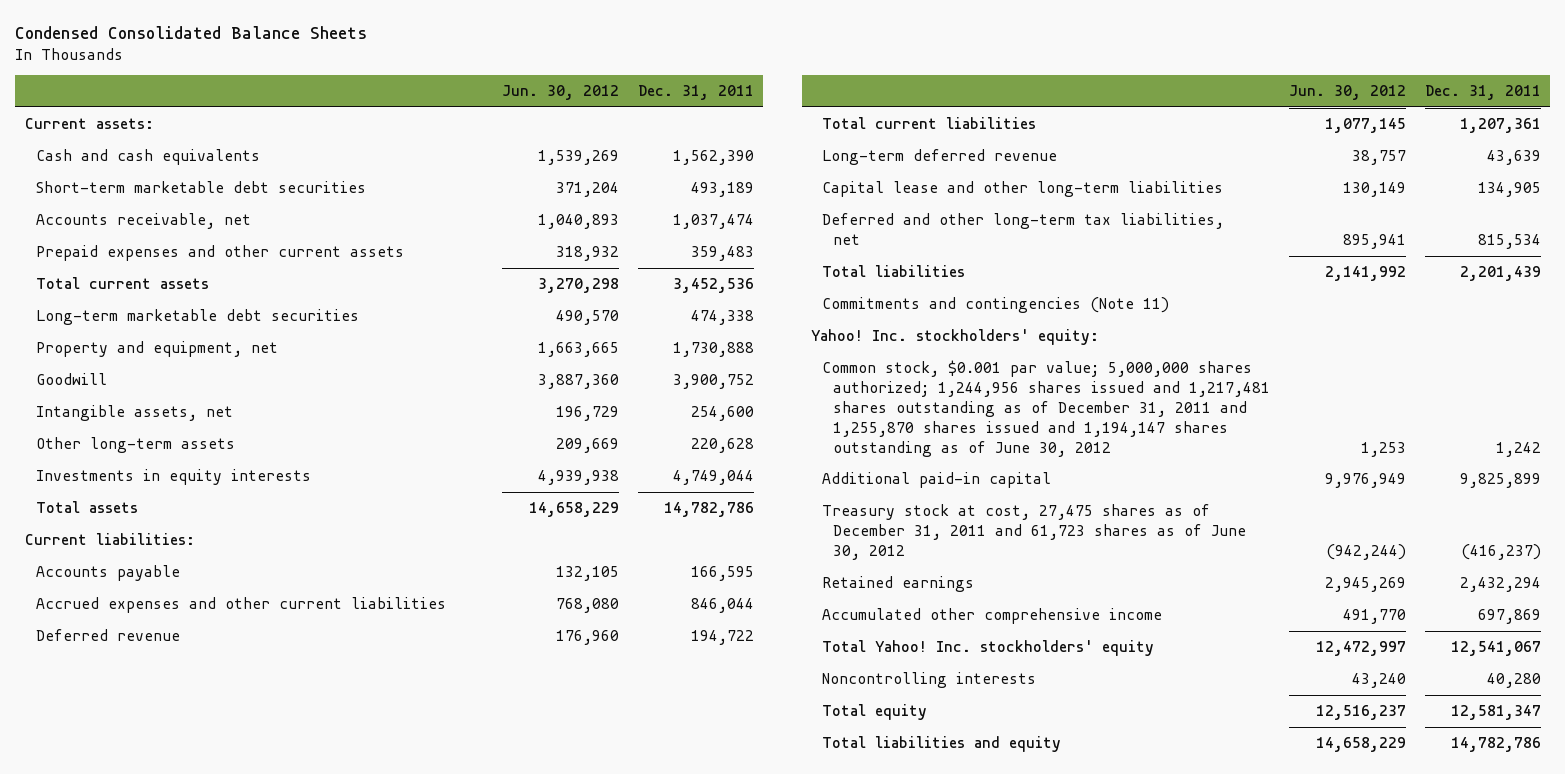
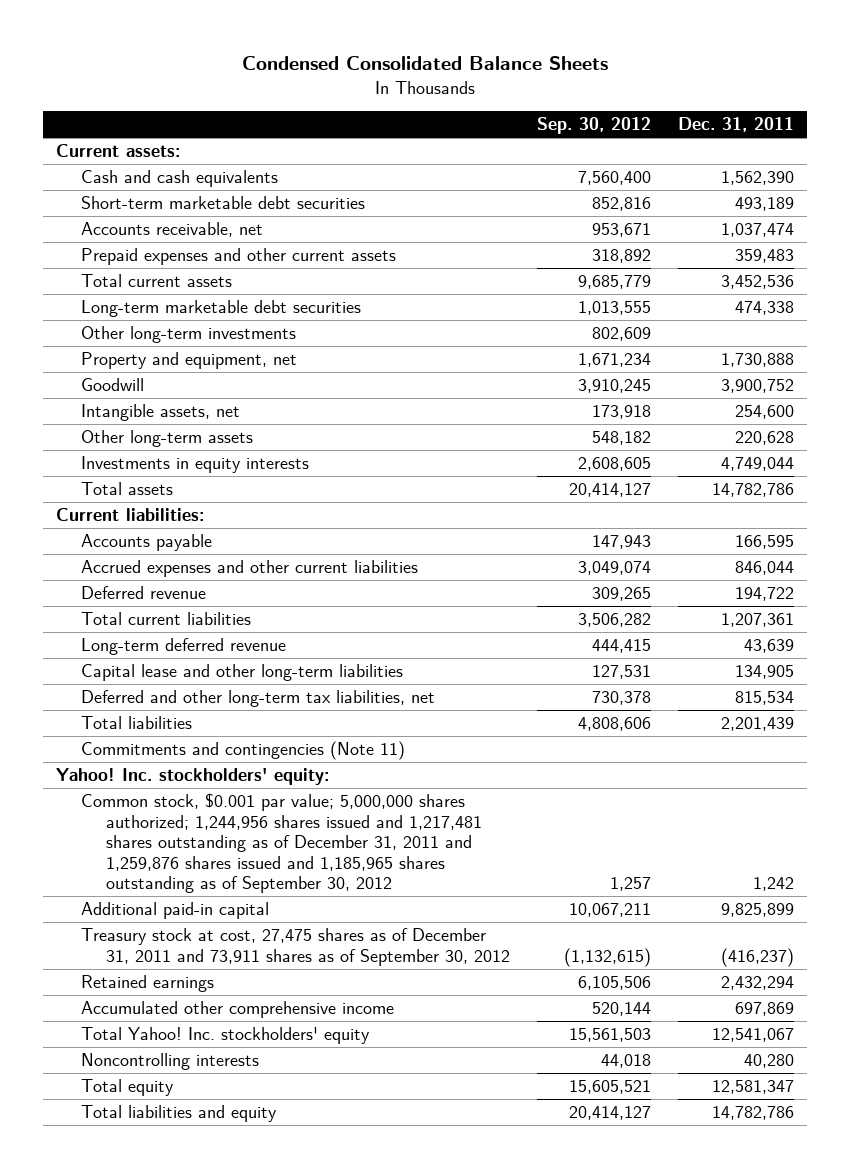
[502,85,620,101] Jun. 30, 2012 -> none
none -> [536,117,651,135] Sep. 30, 2012
none -> [80,326,296,344] Other long-term investments
[822,360,1271,457] Common stock, $0.001 par value; 5,000,000 shares authorized; 1,244,956 shares issued and 1,217,481 shares outstanding as of December 31, 2011 and 1,255,870 shares issued and 1,194,147 shares outstanding as of June 30, 2012 -> [80,793,482,894] Common stock, $0.001 par value; 5,000,000 shares authorized; 1,244,956 shares issued and 1,217,481 shares outstanding as of December 31, 2011 and 1,259,876 shares issued and 1,185,965 shares outstanding as of September 30, 2012
[822,504,1247,560] Treasury stock at cost, 27,475 shares as of December 31, 2011 and 61,723 shares as of June 30, 2012 -> [80,928,510,966] Treasury stock at cost, 27,475 shares as of December 31, 2011 and 73,911 shares as of September 30, 2012

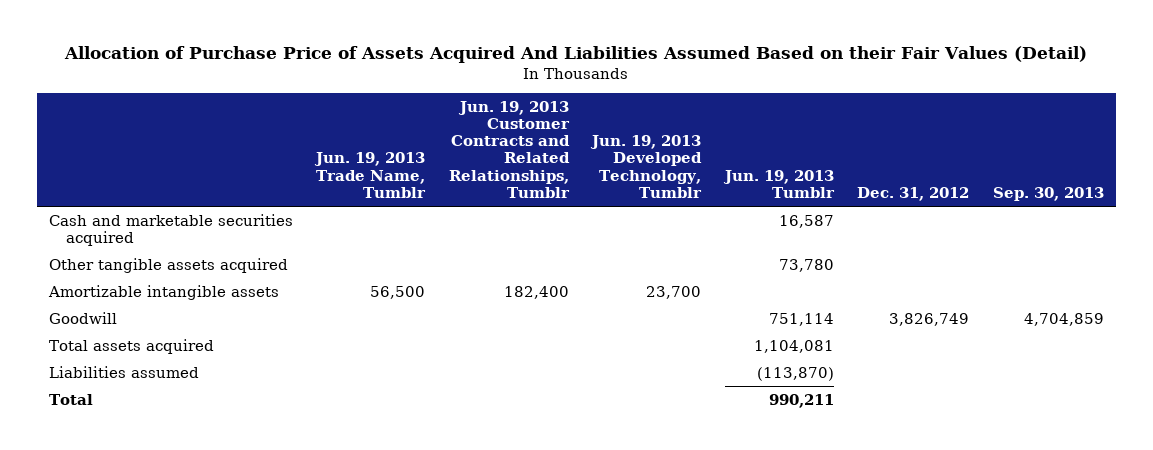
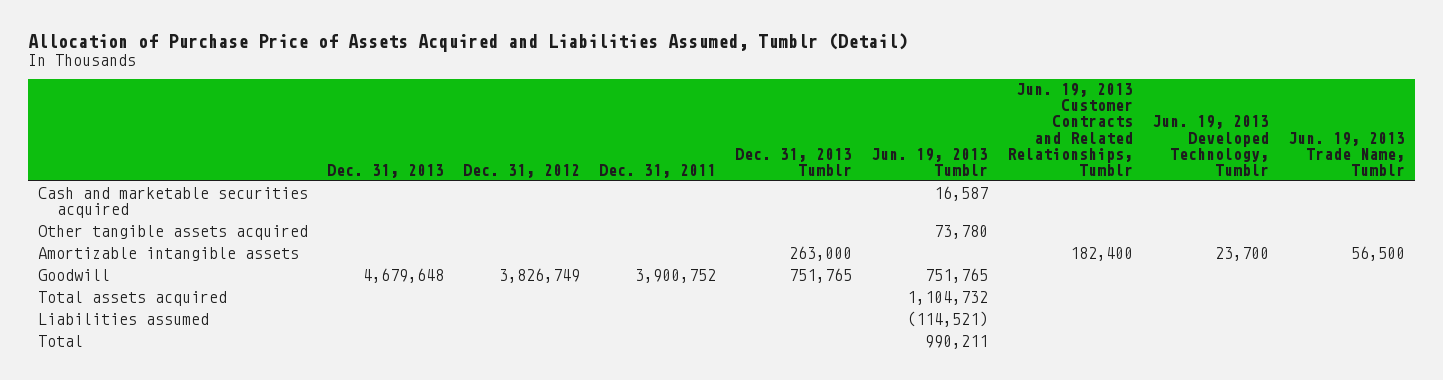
[64,46,1088,64] Allocation of Purchase Price of Assets Acquired And Liabilities Assumed Based on their Fair Values (Detail) -> [28,33,909,53] Allocation of Purchase Price of Assets Acquired and Liabilities Assumed, Tumblr (Detail)
[992,186,1104,201] Sep. 30, 2013 -> none
none -> [326,163,444,178] Dec. 31, 2013
none -> [598,163,716,178] Dec. 31, 2011
none -> [735,147,853,176] Dec. 31, 2013 Tumblr
[768,312,834,326] 751,114 -> [925,267,989,283] 751,765
[753,339,834,353] 1,104,081 -> [907,290,989,305] 1,104,732
[756,366,834,381] (113,870) -> [907,310,989,327] (114,521)

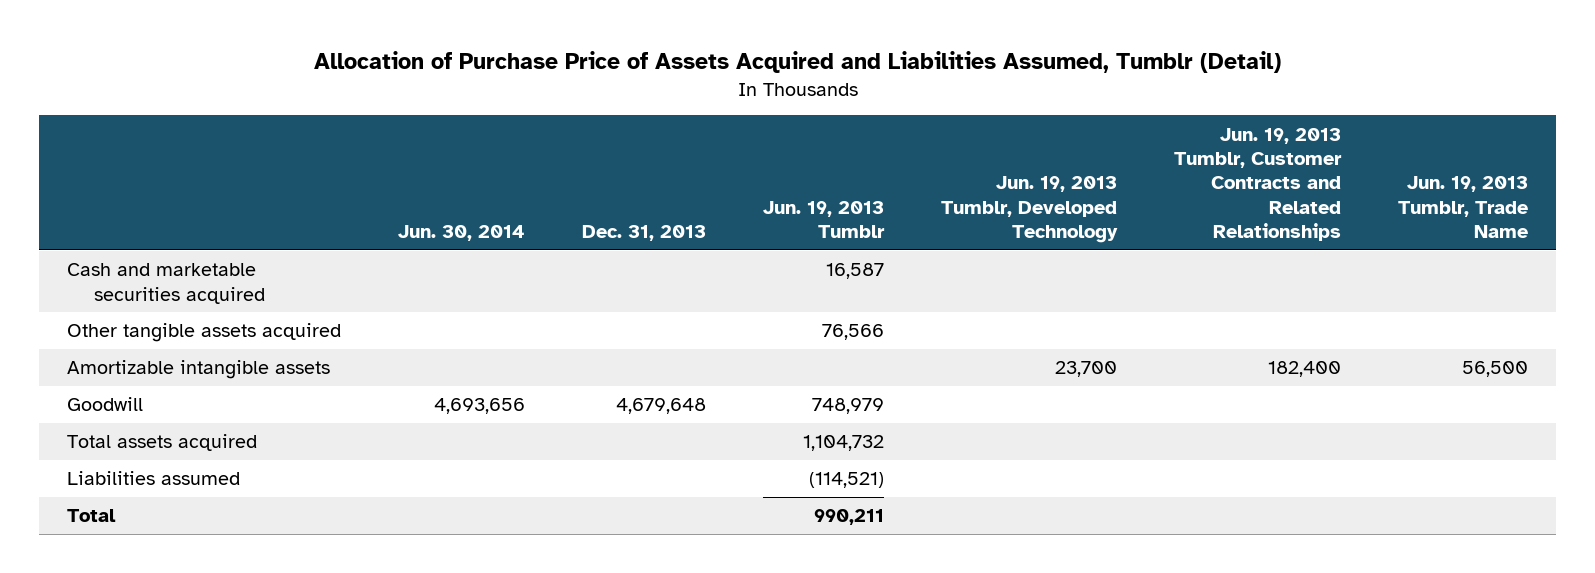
[462,163,580,178] Dec. 31, 2012 -> none
[598,163,716,178] Dec. 31, 2011 -> none
[735,147,853,176] Dec. 31, 2013 Tumblr -> none
[1007,83,1134,176] Jun. 19, 2013 Customer Contracts and Related Relationships, Tumblr -> none
[1152,115,1270,176] Jun. 19, 2013 Developed Technology, Tumblr -> none
[1288,131,1406,176] Jun. 19, 2013 Trade Name, Tumblr -> none
none -> [398,225,526,242] Jun. 30, 2014
none -> [940,176,1118,244] Jun. 19, 2013 Tumblr, Developed Technology
none -> [1173,127,1342,242] Jun. 19, 2013 Tumblr, Customer Contracts and Related Relationships
none -> [1397,176,1528,239] Jun. 19, 2013 Tumblr, Trade Name
[934,224,989,239] 73,780 -> [822,324,885,341] 76,566
[925,267,989,283] 751,765 -> [812,398,885,415] 748,979

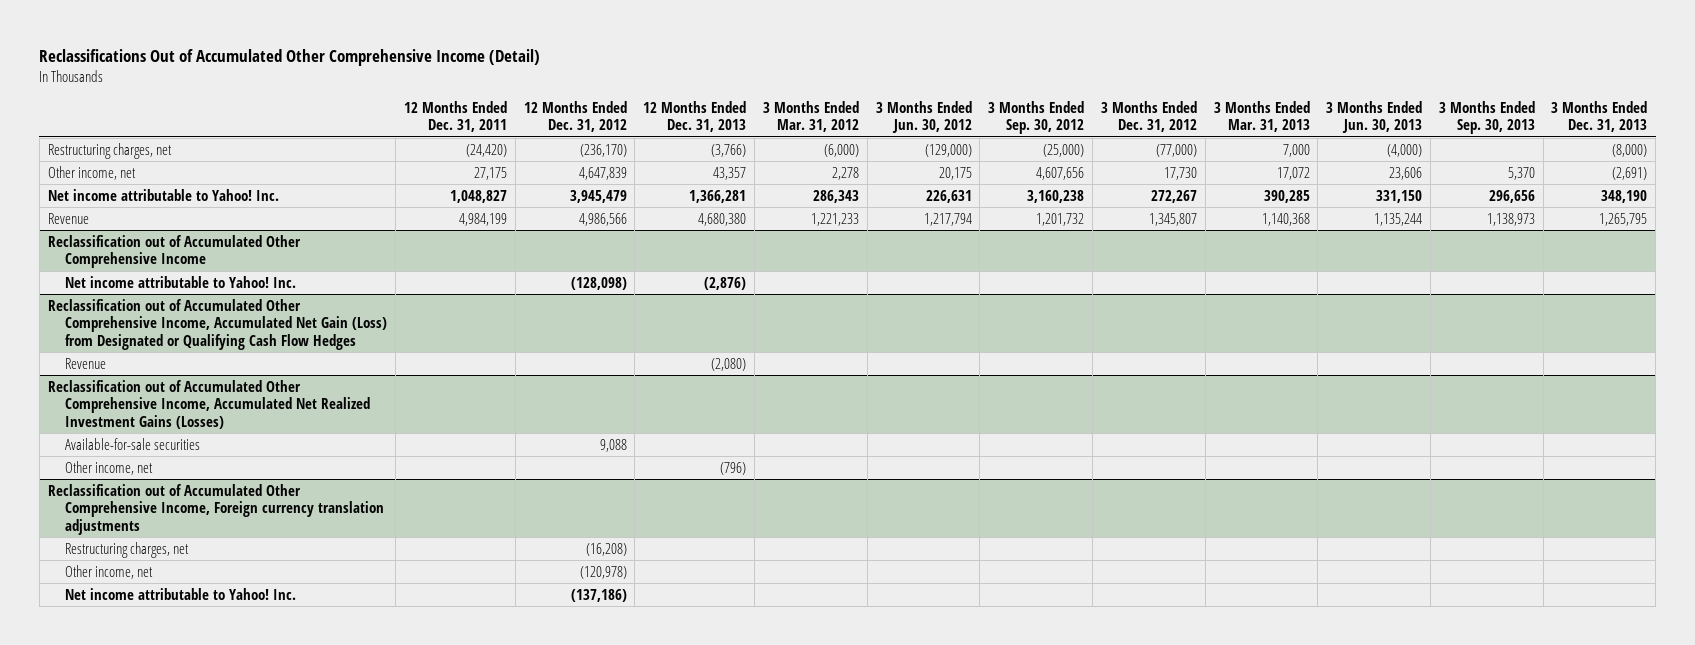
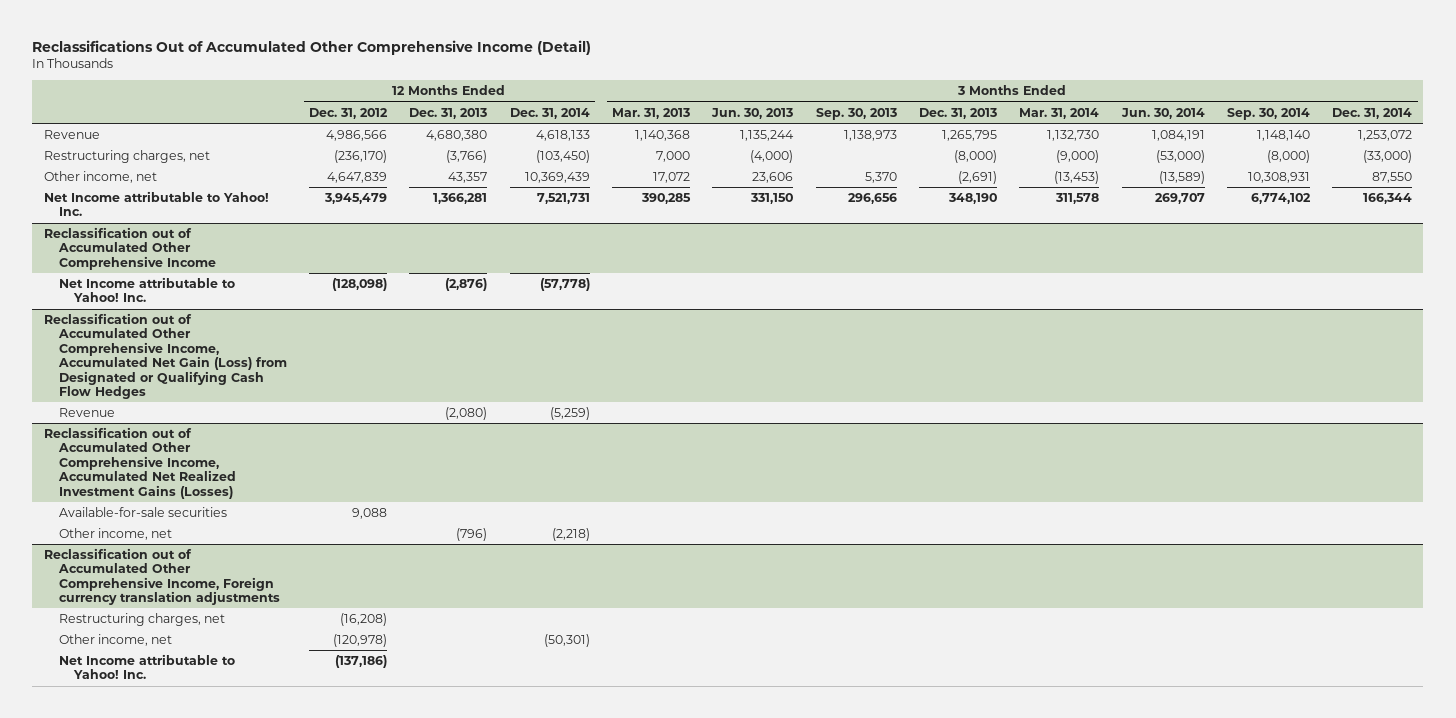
[404,100,508,133] 12 Months Ended Dec. 31, 2011 -> none
[762,100,859,133] 3 Months Ended Mar. 31, 2012 -> none
[875,100,972,134] 3 Months Ended Jun. 30, 2012 -> none
[988,100,1085,135] 3 Months Ended Sep. 30, 2012 -> none
[1100,100,1197,133] 3 Months Ended Dec. 31, 2012 -> none
none -> [509,107,590,119] Dec. 31, 2014
none -> [1019,107,1100,119] Mar. 31, 2014
none -> [1120,107,1205,119] Jun. 30, 2014
none -> [1226,107,1310,120] Sep. 30, 2014
none -> [1332,107,1413,119] Dec. 31, 2014
[47,212,89,224] Revenue -> [43,129,100,139] Revenue
[47,188,279,201] Net income attributable to Yahoo! Inc. -> [43,190,269,217] Net Income attributable to Yahoo! Inc.
[65,275,297,288] Net income attributable to Yahoo! Inc. -> [58,276,235,303] Net Income attributable to Yahoo! Inc.
[65,587,297,600] Net income attributable to Yahoo! Inc. -> [58,653,235,680] Net Income attributable to Yahoo! Inc.

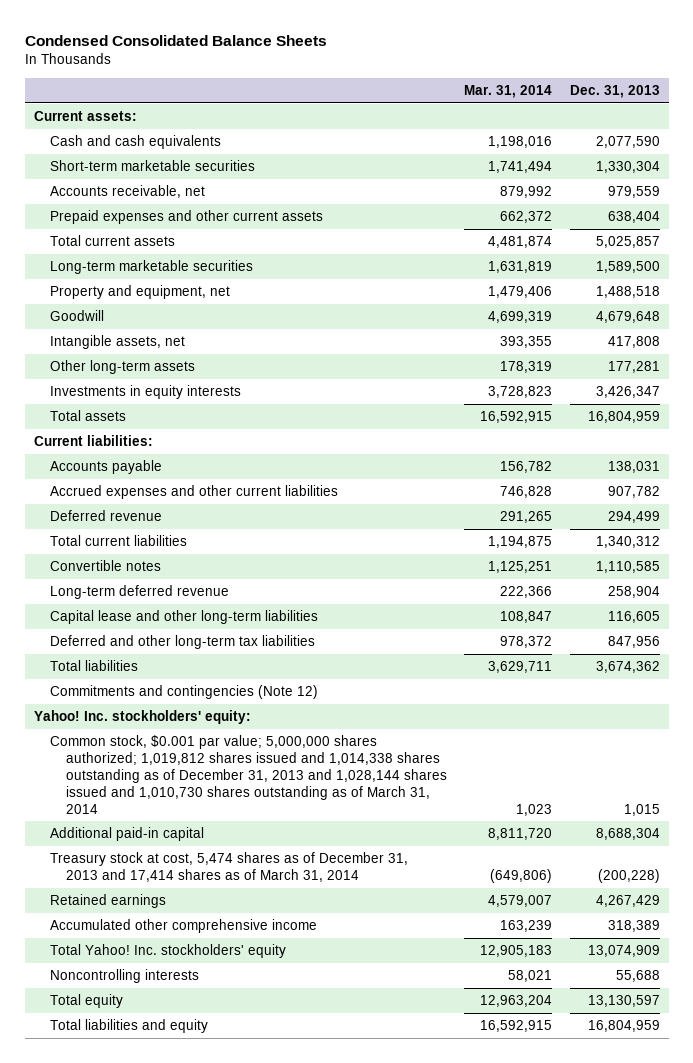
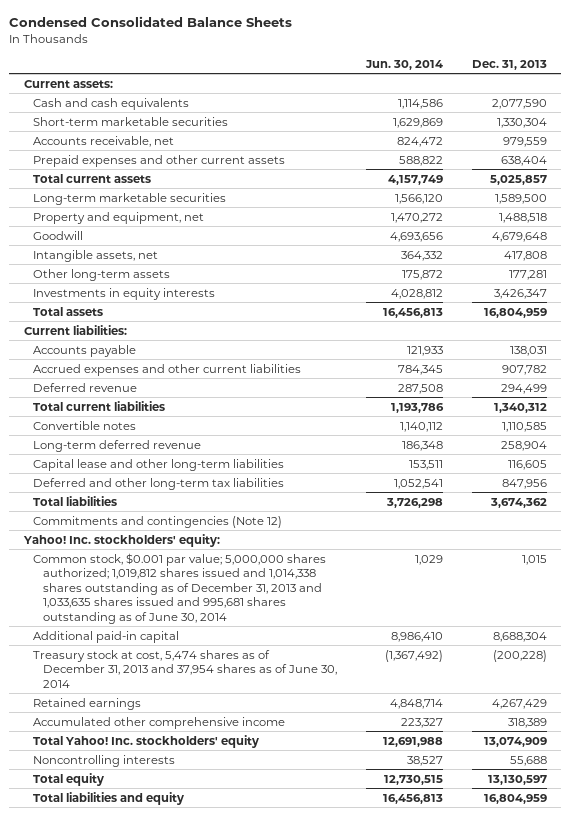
[464,84,553,98] Mar. 31, 2014 -> none
none -> [364,59,443,70] Jun. 30, 2014
[49,735,447,814] Common stock, $0.001 par value; 5,000,000 shares authorized; 1,019,812 shares issued and 1,014,338 shares outstanding as of December 31, 2013 and 1,028,144 shares issued and 1,010,730 shares outstanding as of March 31, 2014 -> [33,552,327,624] Common stock, $0.001 par value; 5,000,000 shares authorized; 1,019,812 shares issued and 1,014,338 shares outstanding as of December 31, 2013 and 1,033,635 shares issued and 995,681 shares outstanding as of June 30, 2014
[49,852,408,882] Treasury stock at cost, 5,474 shares as of December 31, 2013 and 17,414 shares as of March 31, 2014 -> [33,649,338,688] Treasury stock at cost, 5,474 shares as of December 31, 2013 and 37,954 shares as of June 30, 2014

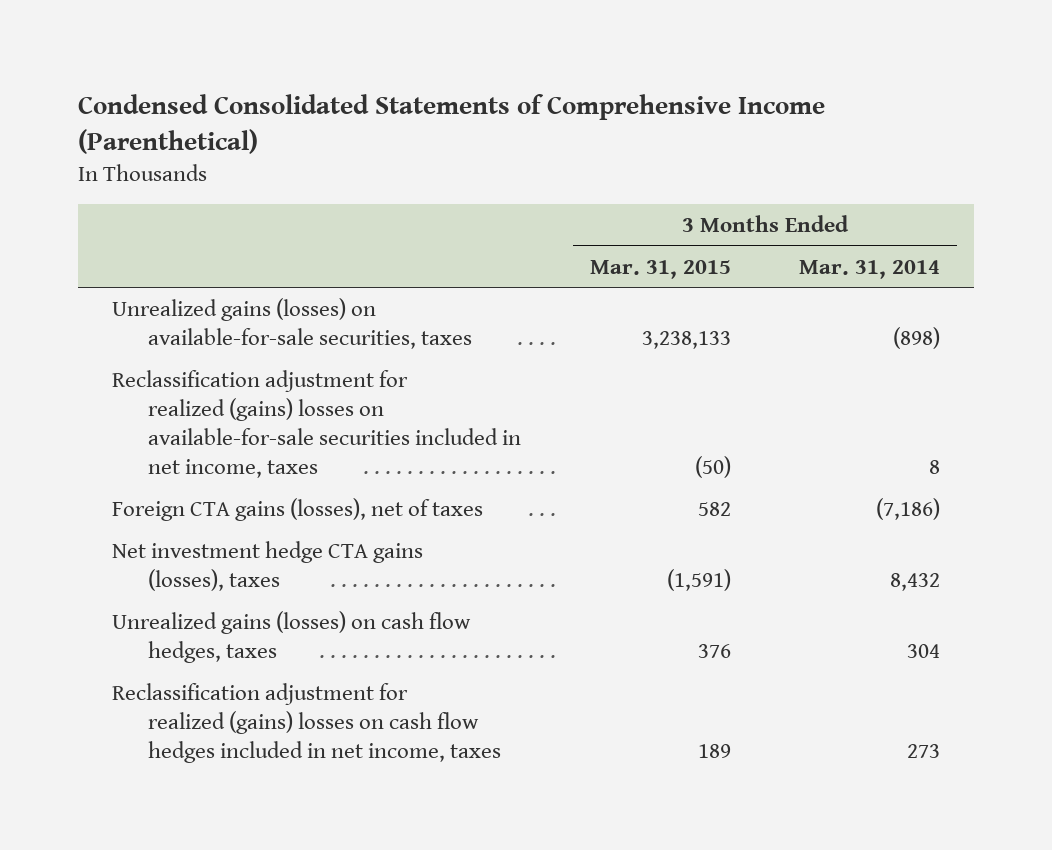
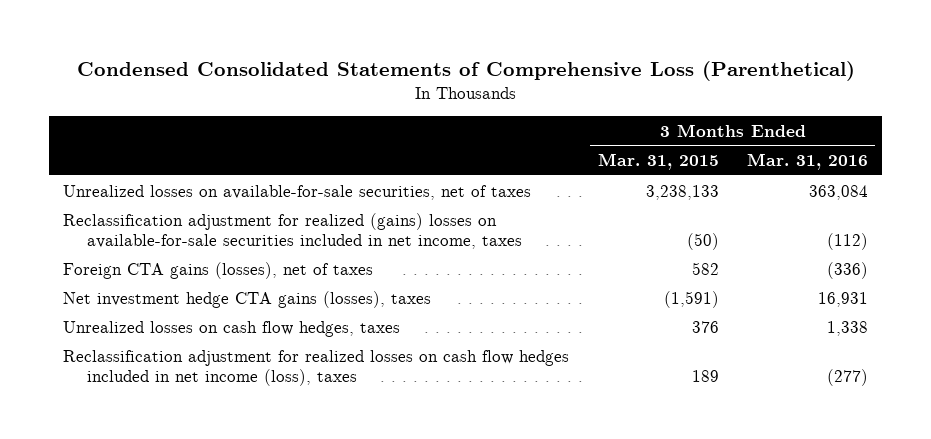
[77,93,825,154] Condensed Consolidated Statements of Comprehensive Income (Parenthetical) -> [76,60,855,81] Condensed Consolidated Statements of Comprehensive Loss (Parenthetical)
[798,259,940,279] Mar. 31, 2014 -> none
none -> [746,153,868,171] Mar. 31, 2016
[111,297,473,350] Unrealized gains (losses) on available-for-sale securities, taxes -> [63,184,532,200] Unrealized losses on available-for-sale securities, net of taxes
[111,610,471,664] Unrealized gains (losses) on cash flow hedges, taxes -> [63,320,401,337] Unrealized losses on cash flow hedges, taxes
[111,682,502,764] Reclassification adjustment for realized (gains) losses on cash flow hedges included in net income, taxes -> [63,349,570,386] Reclassification adjustment for realized losses on cash flow hedges included in net income (loss), taxes

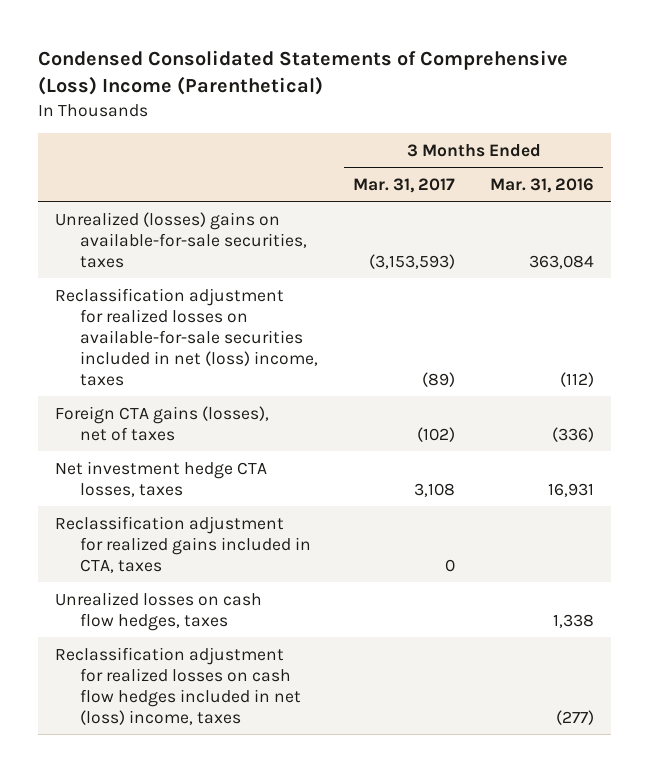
[76,60,855,81] Condensed Consolidated Statements of Comprehensive Loss (Parenthetical) -> [37,50,568,96] Condensed Consolidated Statements of Comprehensive (Loss) Income (Parenthetical)
[597,153,719,171] Mar. 31, 2015 -> none
none -> [353,177,456,193] Mar. 31, 2017
[63,184,532,200] Unrealized losses on available-for-sale securities, net of taxes -> [55,211,308,268] Unrealized (losses) gains on available-for-sale securities, taxes
[63,212,522,249] Reclassification adjustment for realized (gains) losses on available-for-sale securities included in net income, taxes -> [55,287,319,386] Reclassification adjustment for realized losses on available-for-sale securities included in net (loss) income, taxes
[63,290,432,308] Net investment hedge CTA gains (losses), taxes -> [55,460,268,497] Net investment hedge CTA losses, taxes
none -> [55,515,312,573] Reclassification adjustment for realized gains included in CTA, taxes
[63,349,570,386] Reclassification adjustment for realized losses on cash flow hedges included in net income (loss), taxes -> [55,646,302,725] Reclassification adjustment for realized losses on cash flow hedges included in net (loss) income, taxes

